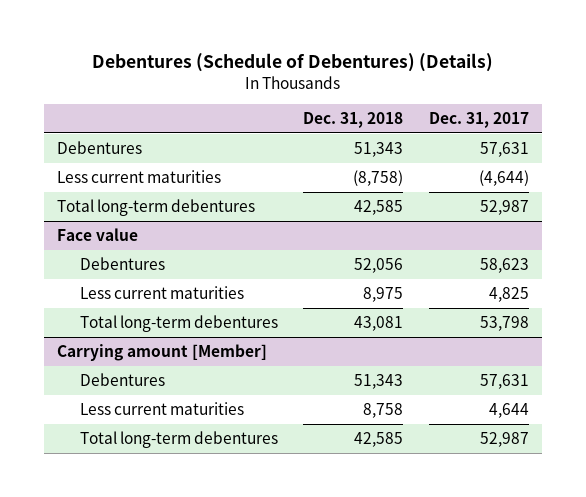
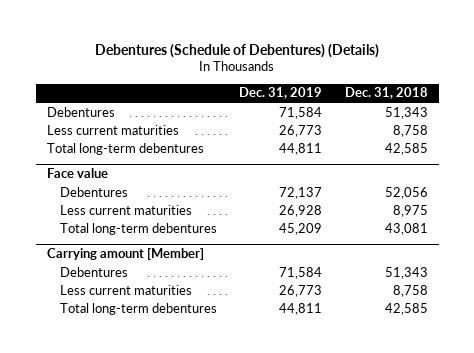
[429,111,530,128] Dec. 31, 2017 -> none
none -> [239,87,323,100] Dec. 31, 2019
[353,169,404,186] (8,758) -> [392,124,428,137] 8,758

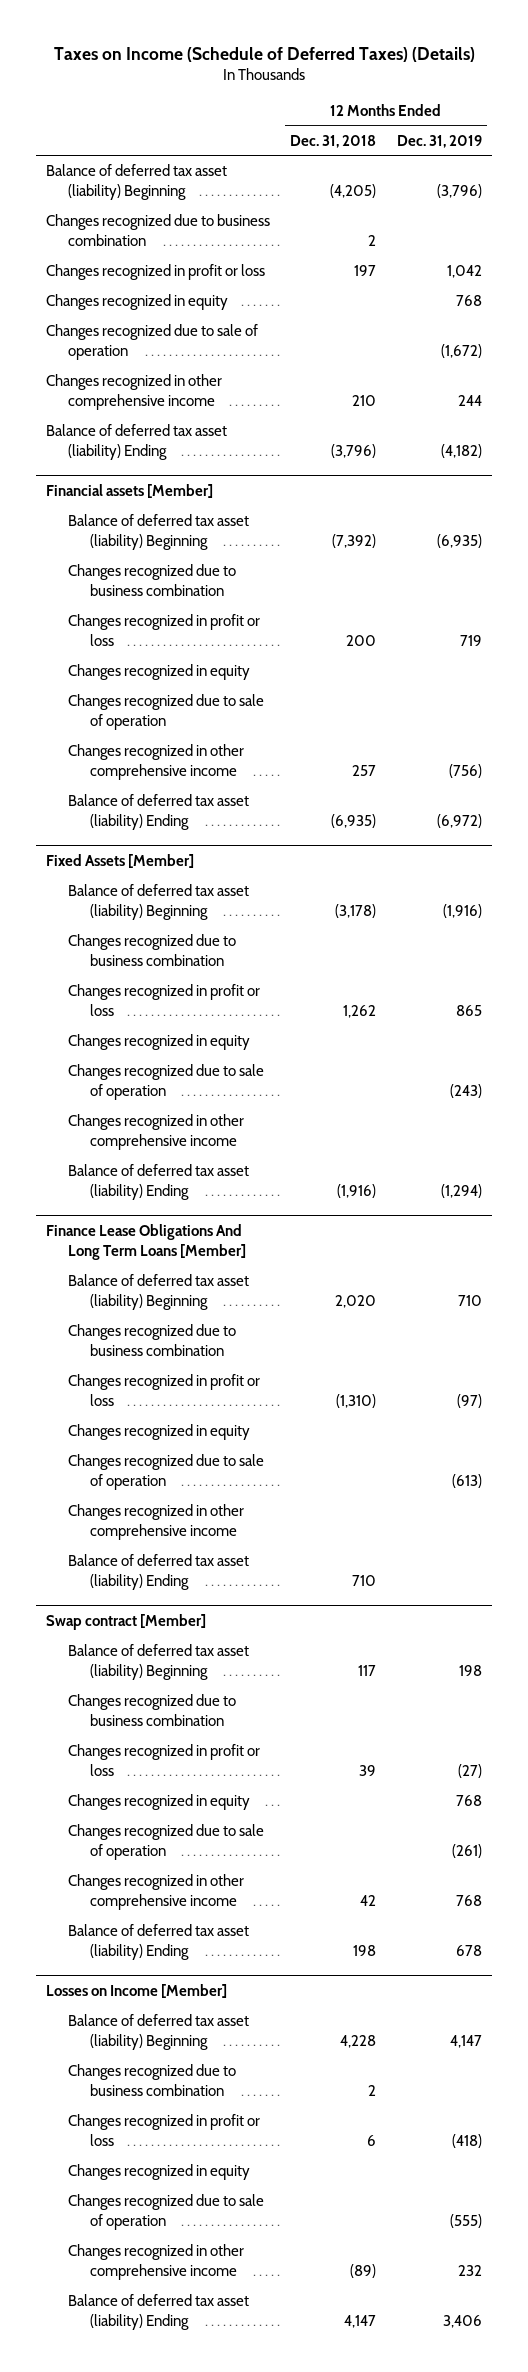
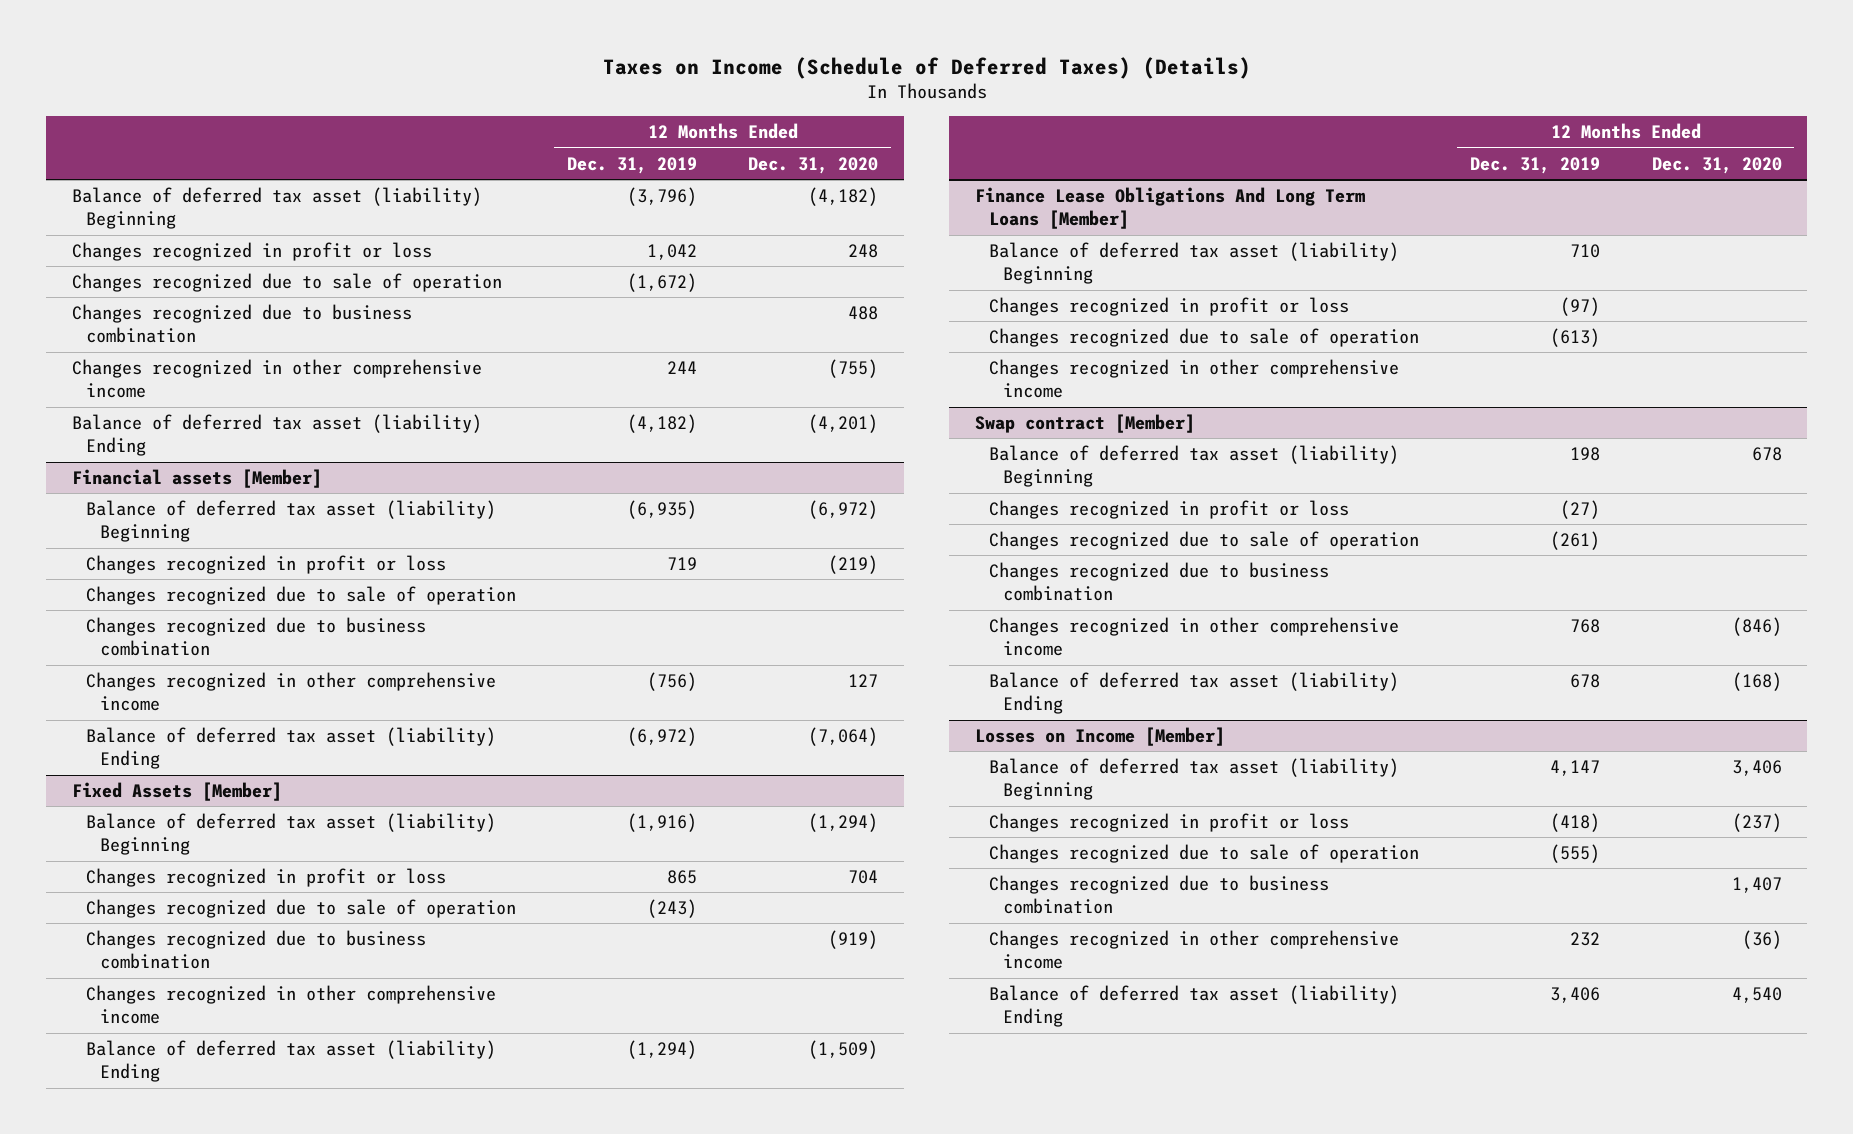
[290,134,377,148] Dec. 31, 2018 -> none
none -> [748,156,879,174] Dec. 31, 2020
[46,294,229,311] Changes recognized in equity -> none
[46,214,271,246] Changes recognized due to business combination -> [71,304,412,344] Changes recognized due to business combination
[67,664,250,681] Changes recognized in equity -> none
[67,564,236,596] Changes recognized due to business combination -> [85,617,426,657] Changes recognized due to business combination
[67,1034,250,1051] Changes recognized in equity -> none
[67,934,236,966] Changes recognized due to business combination -> [85,930,426,970] Changes recognized due to business combination
[67,1324,236,1356] Changes recognized due to business combination -> none
[67,1424,250,1441] Changes recognized in equity -> none
[67,1554,249,1590] Balance of deferred tax asset (liability) Ending -> none
[67,1794,250,1811] Changes recognized in equity -> none
[67,1694,236,1726] Changes recognized due to business combination -> [988,562,1329,602] Changes recognized due to business combination
[67,2164,250,2181] Changes recognized in equity -> none
[67,2064,236,2096] Changes recognized due to business combination -> [988,875,1329,915] Changes recognized due to business combination

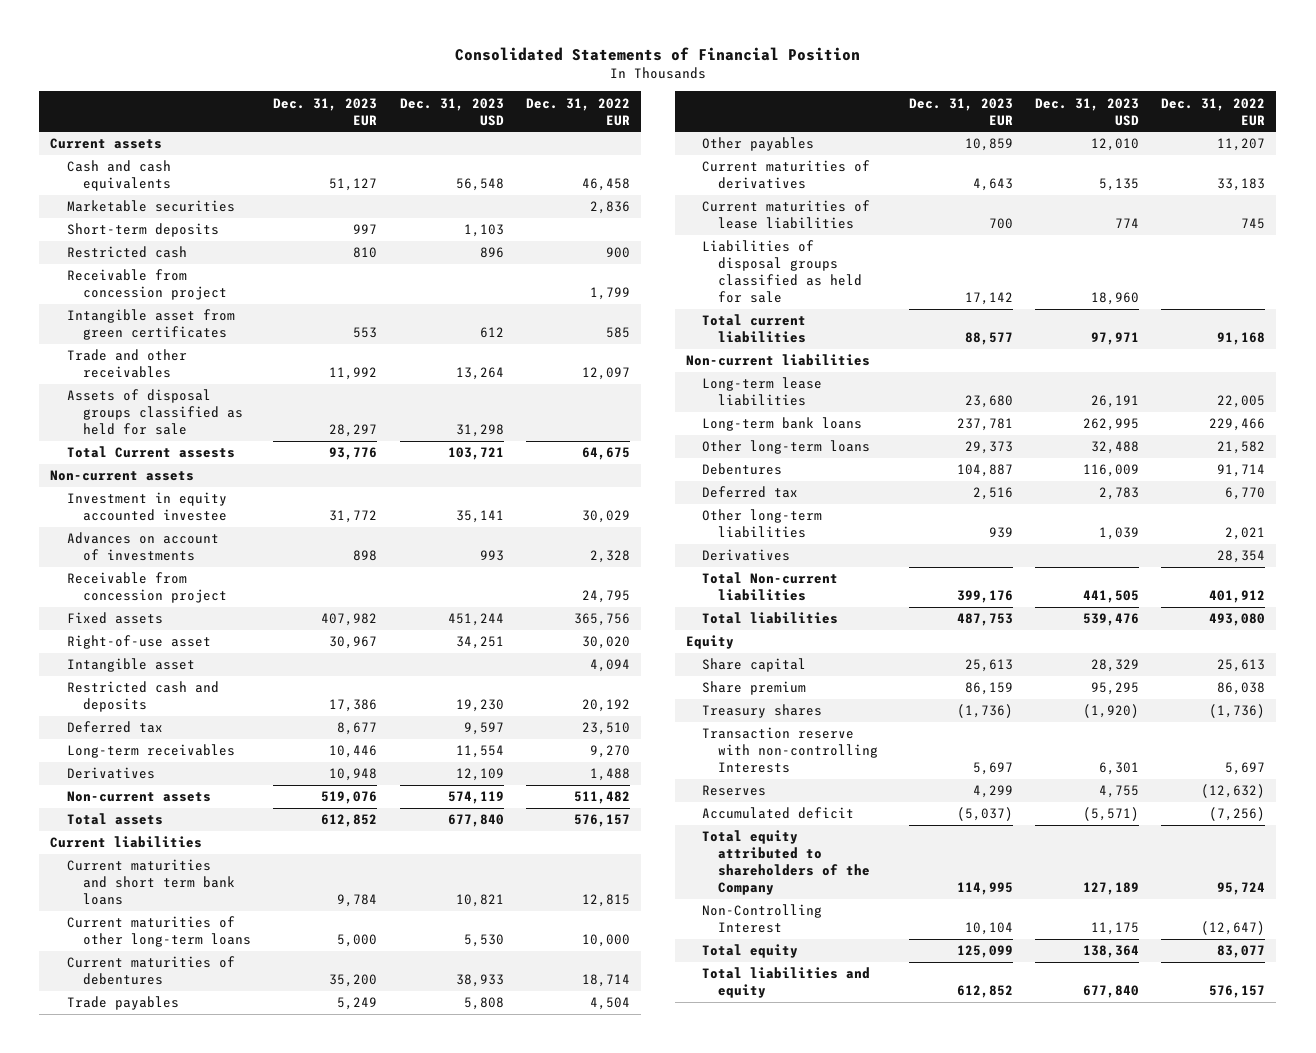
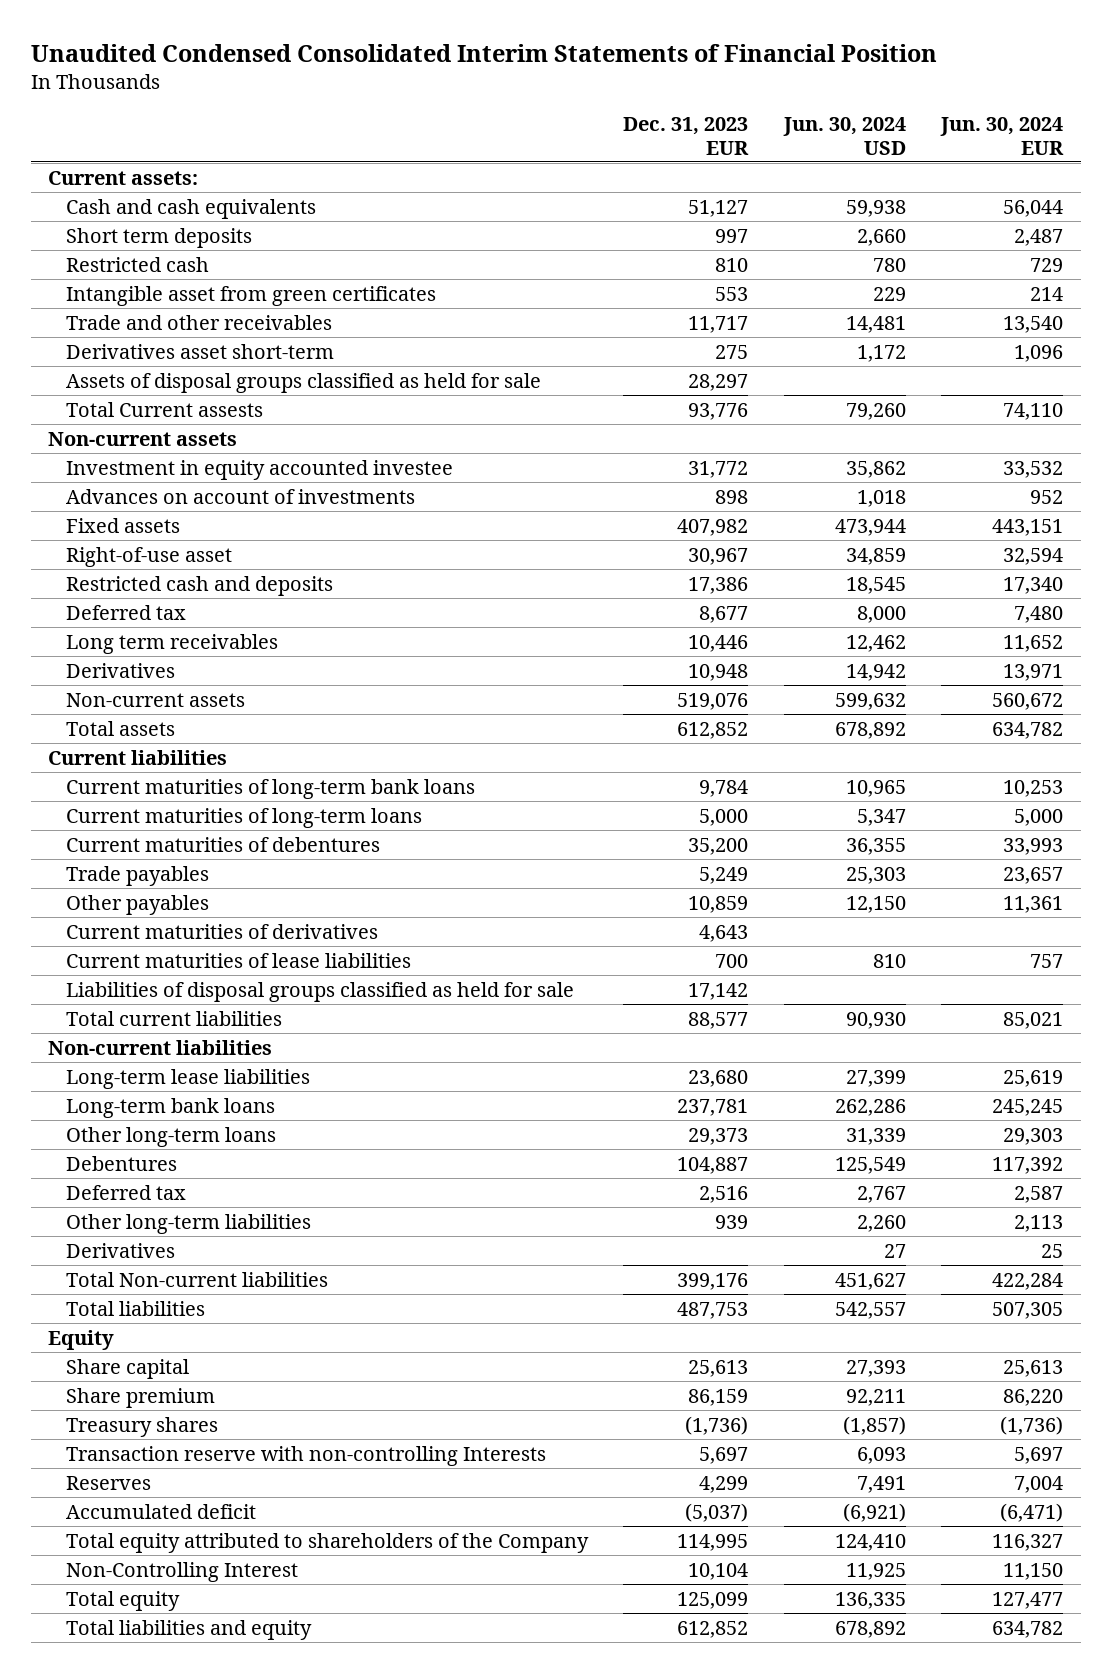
[454,47,860,62] Consolidated Statements of Financial Position -> [30,44,937,63] Unaudited Condensed Consolidated Interim Statements of Financial Position
[399,97,504,126] Dec. 31, 2023 USD -> none
[526,97,631,126] Dec. 31, 2022 EUR -> none
none -> [782,117,906,155] Jun. 30, 2024 USD
none -> [940,117,1065,155] Jun. 30, 2024 EUR
[50,138,163,150] Current assets -> [48,170,199,185] Current assets:
[66,200,235,213] Marketable securities -> none
[66,223,219,238] Short-term deposits -> [65,227,252,248] Short term deposits
[66,269,228,301] Receivable from concession project -> none
[329,367,378,381] 11,992 -> [688,315,749,333] 11,717
none -> [65,343,334,359] Derivatives asset short-term
[66,572,228,604] Receivable from concession project -> none
[66,658,195,673] Intangible asset -> none
[66,744,235,759] Long-term receivables -> [65,633,278,654] Long term receivables
[66,859,236,906] Current maturities and short term bank loans -> [65,778,475,799] Current maturities of long-term bank loans
[66,916,252,948] Current maturities of other long-term loans -> [65,807,422,828] Current maturities of long-term loans

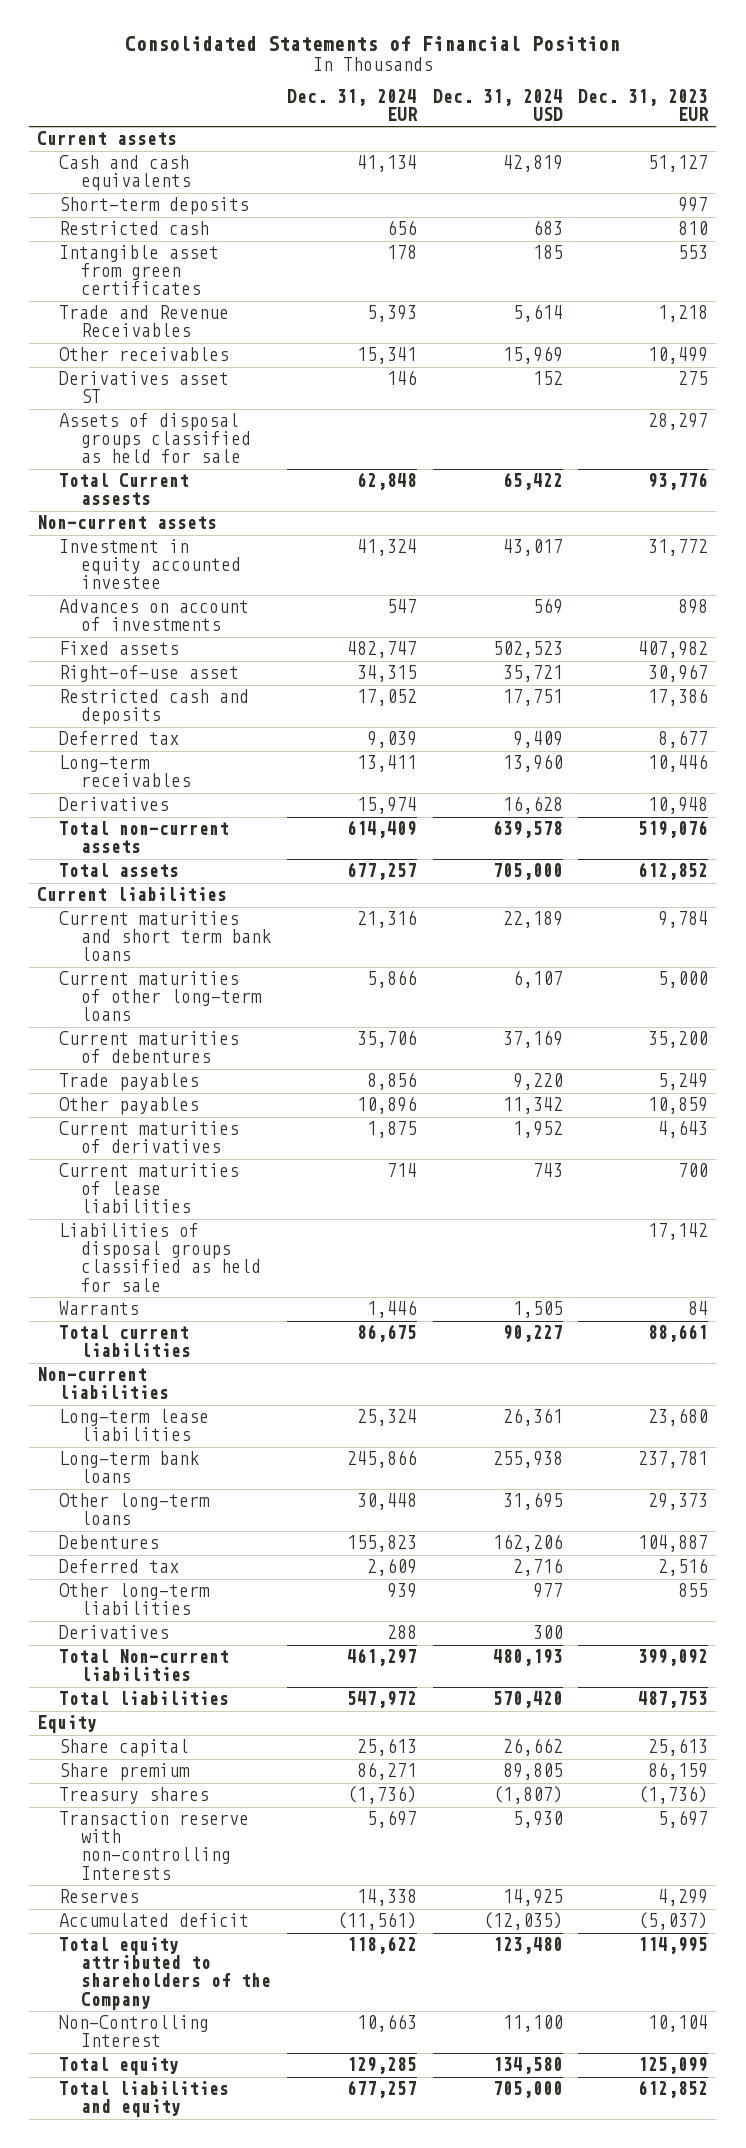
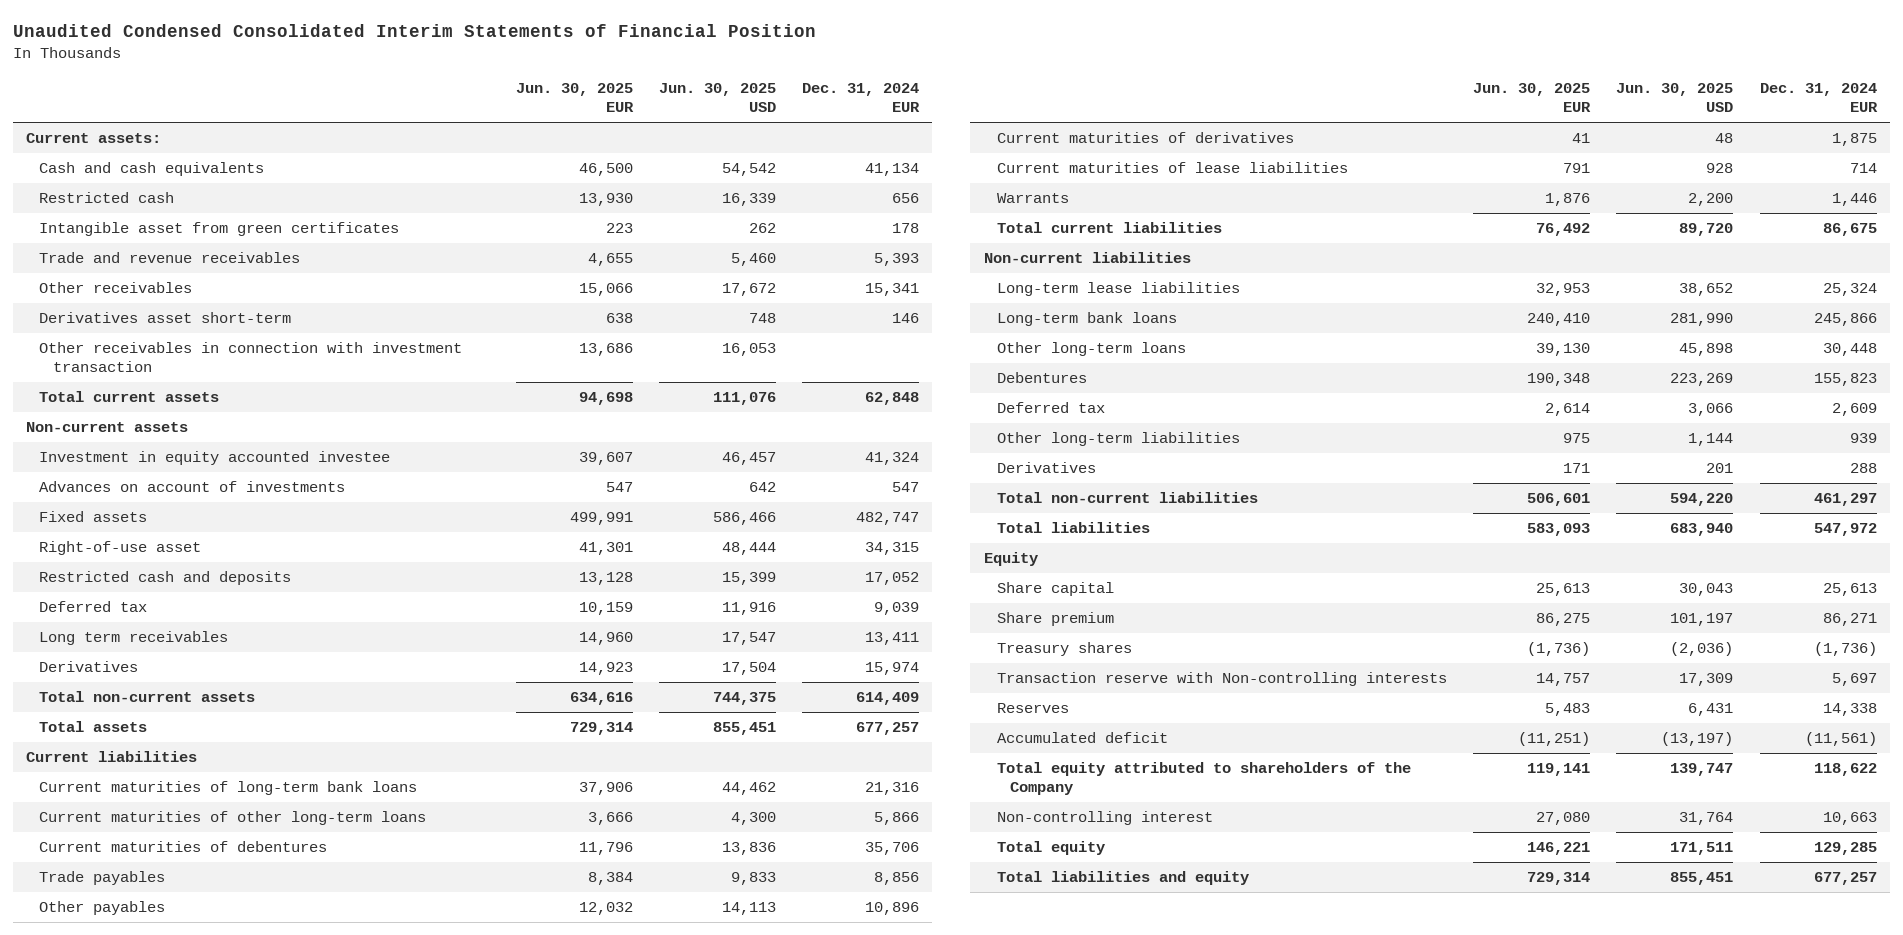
[124,36,620,52] Consolidated Statements of Financial Position -> [12,23,816,37] Unaudited Condensed Consolidated Interim Statements of Financial Position
[432,89,563,122] Dec. 31, 2024 USD -> none
[578,89,710,122] Dec. 31, 2023 EUR -> none
none -> [515,83,634,112] Jun. 30, 2025 EUR
none -> [658,83,776,112] Jun. 30, 2025 USD
[37,131,178,146] Current assets -> [25,133,161,144] Current assets:
[58,197,249,216] Short-term deposits -> none
[58,305,229,338] Trade and Revenue Receivables -> [39,252,301,264] Trade and revenue receivables
[58,371,229,404] Derivatives asset ST -> [39,312,292,324] Derivatives asset short-term
[58,413,251,464] Assets of disposal groups classified as held for sale -> [39,342,463,373] Other receivables in connection with investment transaction
[58,473,189,506] Total Current assests -> [39,391,220,403] Total current assets
[58,755,191,788] Long-term receivables -> [39,631,229,646] Long term receivables
[58,911,271,962] Current maturities and short term bank loans -> [39,781,418,796] Current maturities of long-term bank loans
[58,1223,261,1292] Liabilities of disposal groups classified as held for sale -> none
[58,1649,229,1682] Total Non-current liabilities -> [996,492,1258,504] Total non-current liabilities
[58,1811,249,1880] Transaction reserve with non-controlling Interests -> [996,672,1447,687] Transaction reserve with Non-controlling interests
[58,2015,209,2048] Non-Controlling Interest -> [996,811,1213,826] Non-controlling interest

